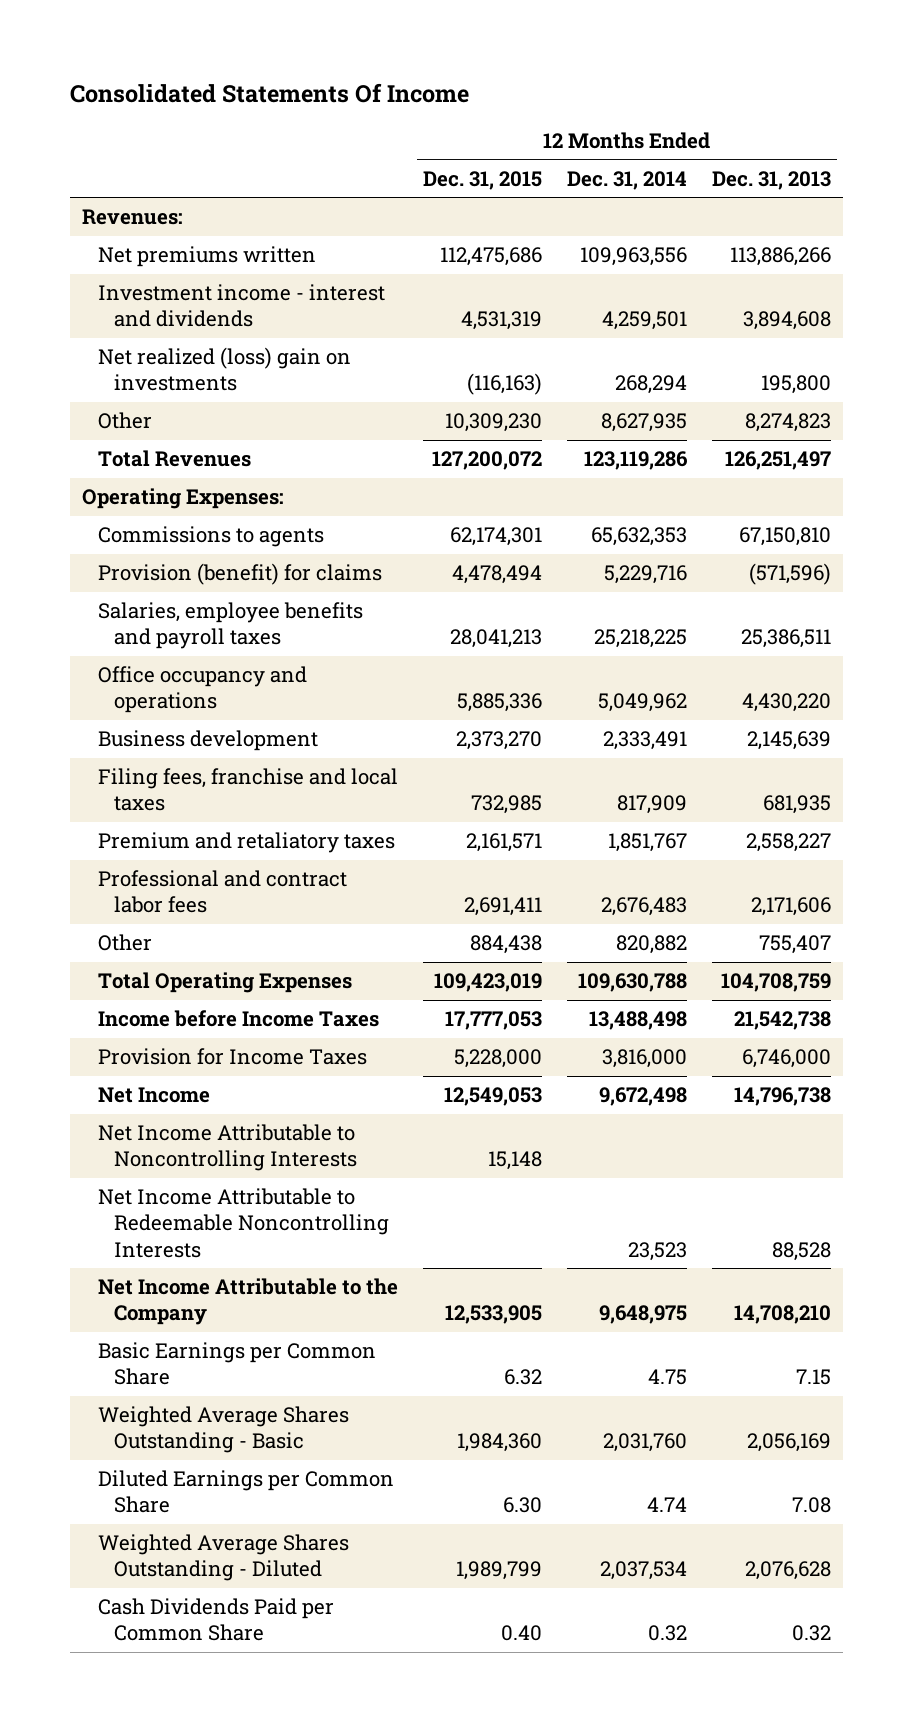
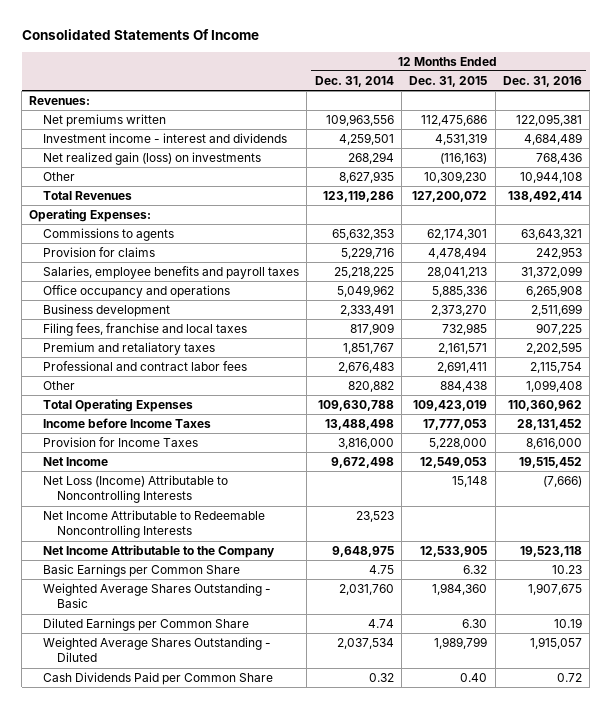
[711,170,831,190] Dec. 31, 2013 -> none
none -> [502,75,582,87] Dec. 31, 2016
[98,347,352,392] Net realized (loss) gain on investments -> [43,151,262,165] Net realized gain (loss) on investments
[98,563,383,586] Provision (benefit) for claims -> [43,246,156,257] Provision for claims
[98,1124,357,1172] Net Income Attributable to Noncontrolling Interests -> [43,474,229,504] Net Loss (Income) Attributable to Noncontrolling Interests

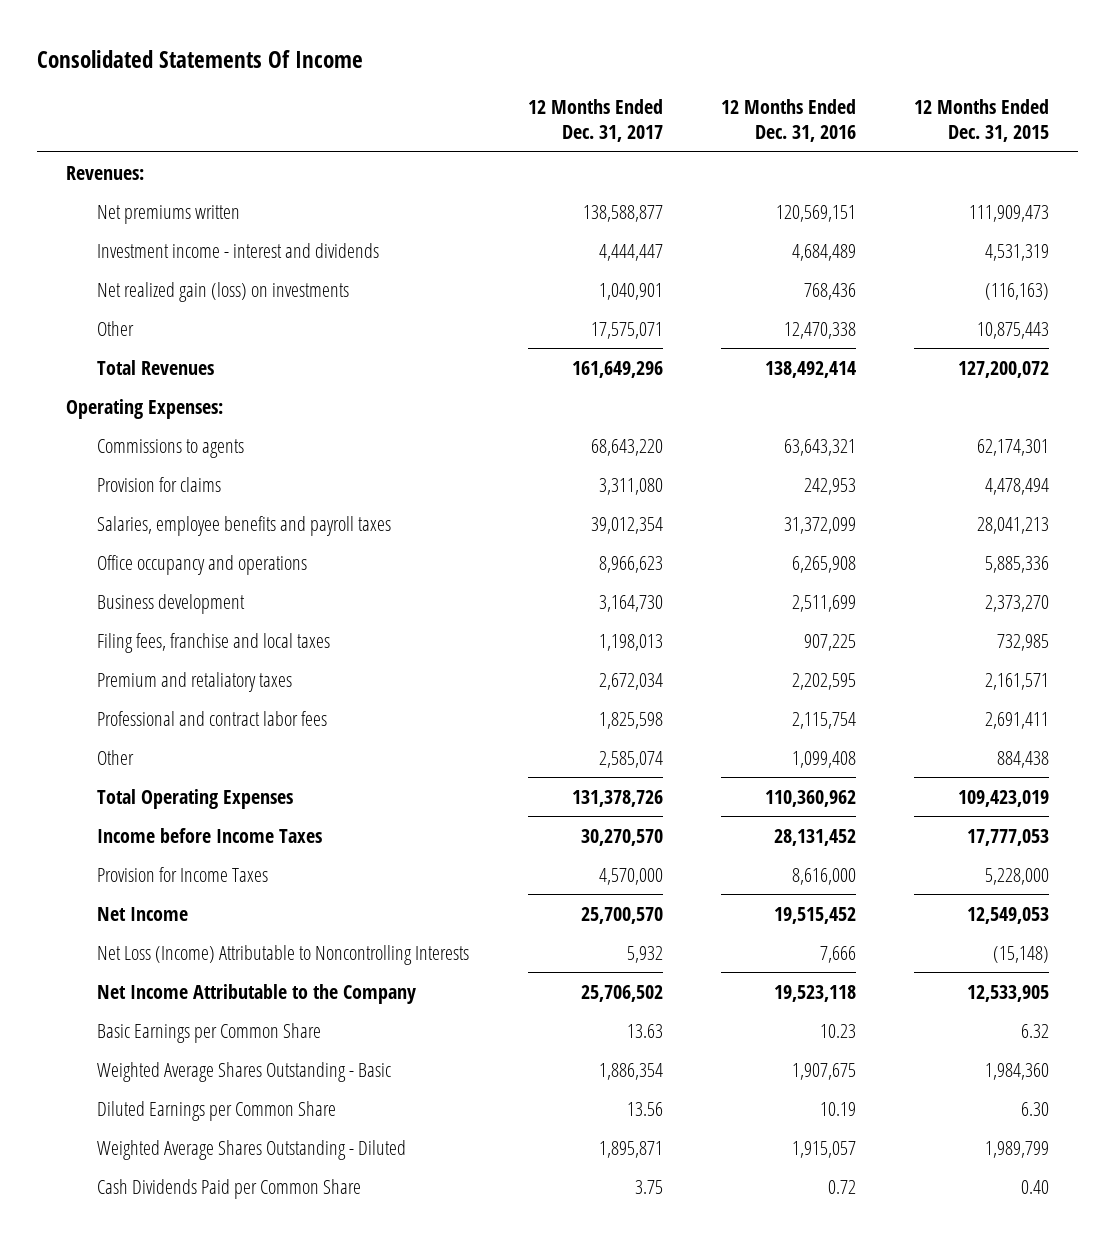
[314,75,394,87] Dec. 31, 2014 -> none
none -> [527,99,663,143] 12 Months Ended Dec. 31, 2017
[421,114,488,126] 112,475,686 -> [969,204,1050,222] 111,909,473
[515,113,582,126] 122,095,381 -> [776,204,857,222] 120,569,151
[424,170,488,183] 10,309,230 -> [977,321,1050,339] 10,875,443
[519,170,582,183] 10,944,108 -> [784,321,857,339] 12,470,338
[43,509,266,539] Net Income Attributable to Redeemable Noncontrolling Interests -> none
[452,475,488,487] 15,148 -> [993,945,1050,963] (15,148)
[542,475,582,487] (7,666) -> [820,945,857,963] 7,666

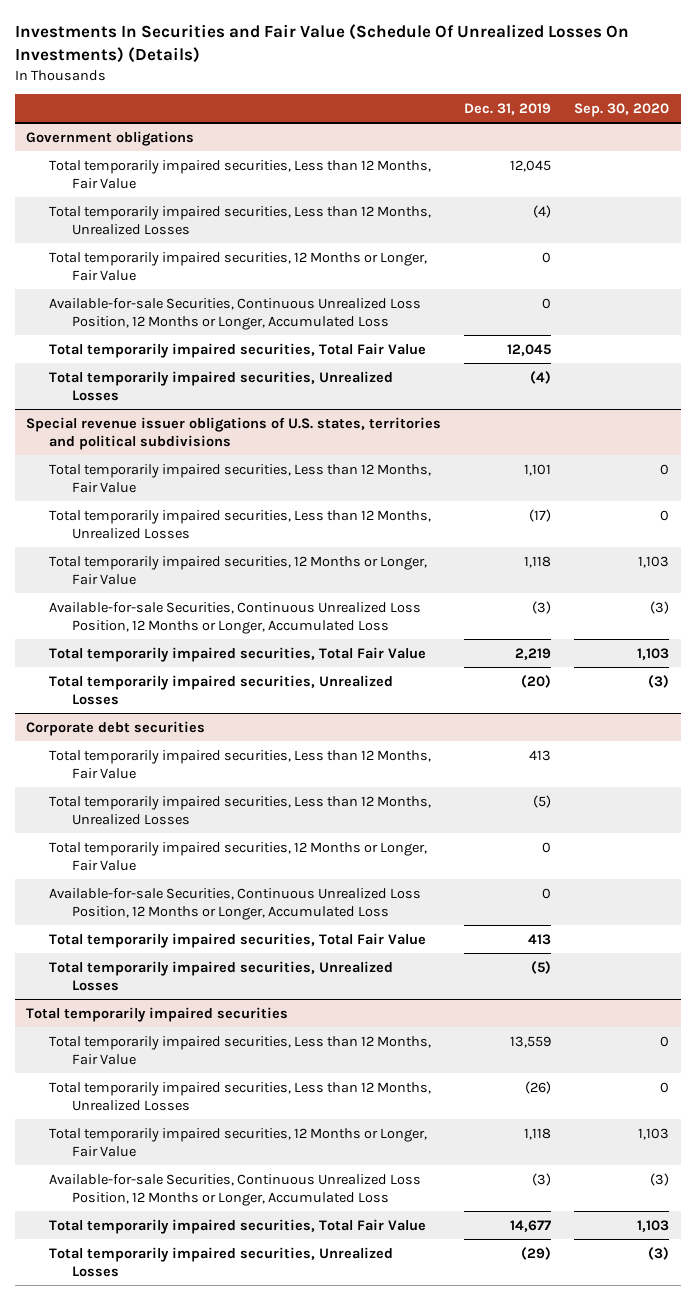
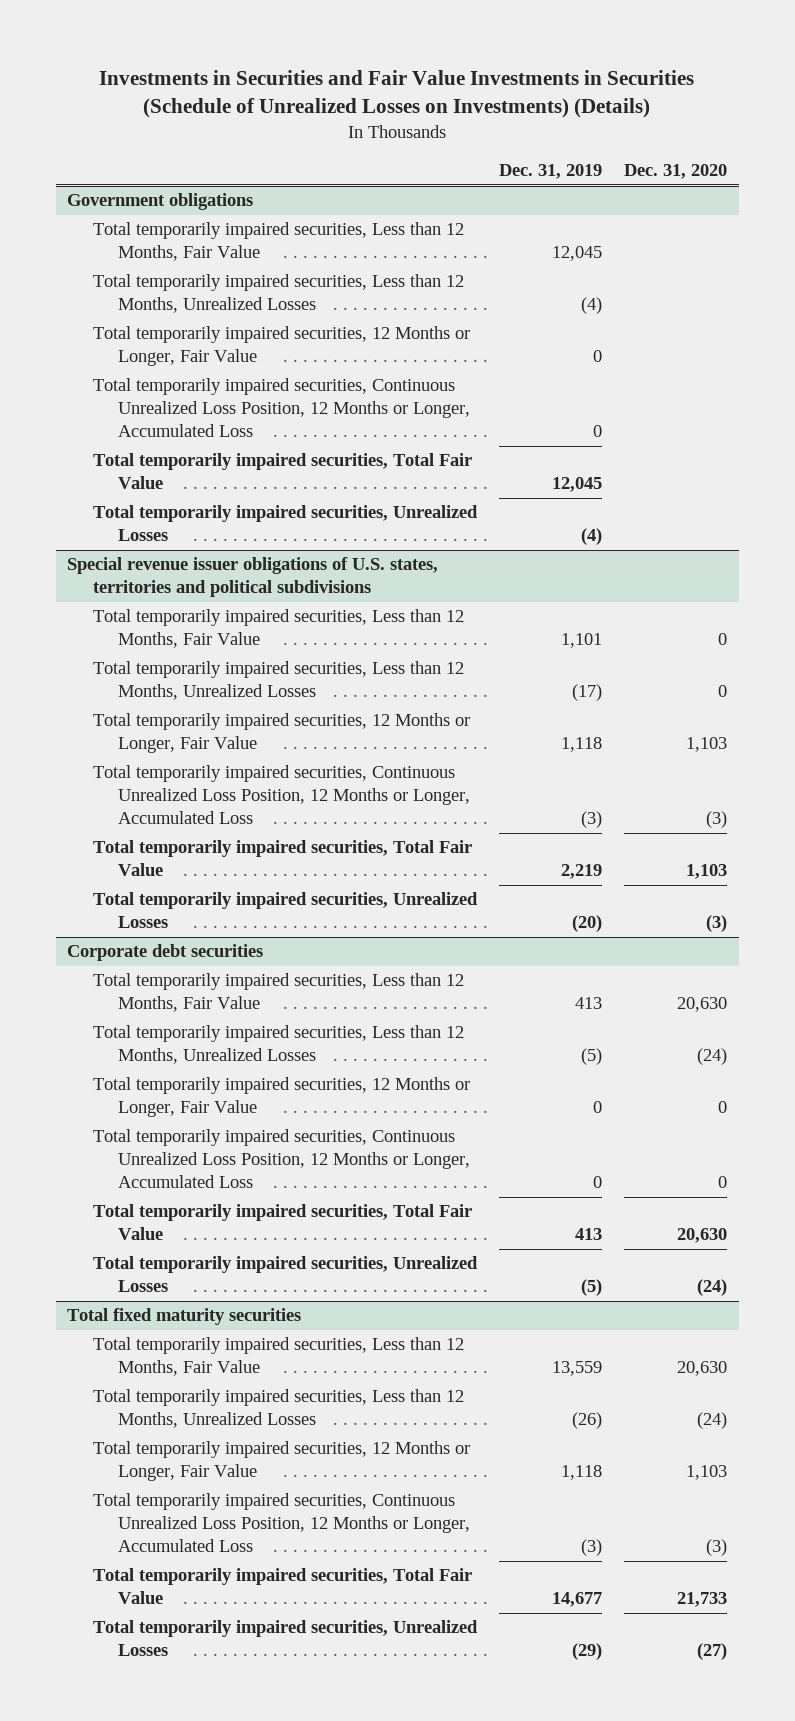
[14,24,629,64] Investments In Securities and Fair Value (Schedule Of Unrealized Losses On Investments) (Details) -> [99,69,695,119] Investments in Securities and Fair Value Investments in Securities (Schedule of Unrealized Losses on Investments) (Details)
[574,102,670,117] Sep. 30, 2020 -> none
none -> [624,164,728,180] Dec. 31, 2020
[48,297,421,330] Available-for-sale Securities, Continuous Unrealized Loss Position, 12 Months or Longer, Accumulated Loss -> [92,378,471,438] Total temporarily impaired securities, Continuous Unrealized Loss Position, 12 Months or Longer, Accumulated Loss
[48,601,421,634] Available-for-sale Securities, Continuous Unrealized Loss Position, 12 Months or Longer, Accumulated Loss -> [92,765,471,825] Total temporarily impaired securities, Continuous Unrealized Loss Position, 12 Months or Longer, Accumulated Loss
[48,887,421,920] Available-for-sale Securities, Continuous Unrealized Loss Position, 12 Months or Longer, Accumulated Loss -> [92,1129,471,1189] Total temporarily impaired securities, Continuous Unrealized Loss Position, 12 Months or Longer, Accumulated Loss
[26,1006,289,1022] Total temporarily impaired securities -> [67,1308,302,1326] Total fixed maturity securities
[48,1173,421,1206] Available-for-sale Securities, Continuous Unrealized Loss Position, 12 Months or Longer, Accumulated Loss -> [92,1493,471,1553] Total temporarily impaired securities, Continuous Unrealized Loss Position, 12 Months or Longer, Accumulated Loss

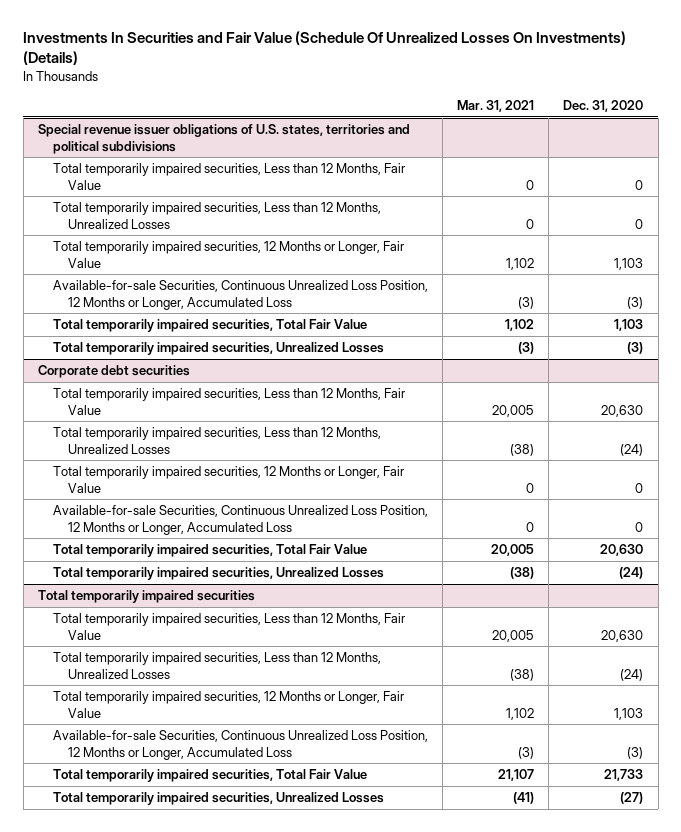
[99,69,695,119] Investments in Securities and Fair Value Investments in Securities (Schedule of Unrealized Losses on Investments) (Details) -> [23,31,627,66] Investments In Securities and Fair Value (Schedule Of Unrealized Losses On Investments) (Details)
[499,164,603,180] Dec. 31, 2019 -> none
none -> [457,99,535,112] Mar. 31, 2021
[67,193,254,211] Government obligations -> none
[92,222,464,262] Total temporarily impaired securities, Less than 12 Months, Fair Value -> none
[92,274,464,314] Total temporarily impaired securities, Less than 12 Months, Unrealized Losses -> none
[92,326,470,367] Total temporarily impaired securities, 12 Months or Longer, Fair Value -> none
[92,378,471,438] Total temporarily impaired securities, Continuous Unrealized Loss Position, 12 Months or Longer, Accumulated Loss -> none
[92,453,472,490] Total temporarily impaired securities, Total Fair Value -> none
[92,505,478,542] Total temporarily impaired securities, Unrealized Losses -> none
[92,765,471,825] Total temporarily impaired securities, Continuous Unrealized Loss Position, 12 Months or Longer, Accumulated Loss -> [52,280,428,310] Available-for-sale Securities, Continuous Unrealized Loss Position, 12 Months or Longer, Accumulated Loss
[92,1129,471,1189] Total temporarily impaired securities, Continuous Unrealized Loss Position, 12 Months or Longer, Accumulated Loss -> [52,505,428,535] Available-for-sale Securities, Continuous Unrealized Loss Position, 12 Months or Longer, Accumulated Loss
[67,1308,302,1326] Total fixed maturity securities -> [37,590,255,604] Total temporarily impaired securities
[92,1493,471,1553] Total temporarily impaired securities, Continuous Unrealized Loss Position, 12 Months or Longer, Accumulated Loss -> [52,730,428,760] Available-for-sale Securities, Continuous Unrealized Loss Position, 12 Months or Longer, Accumulated Loss

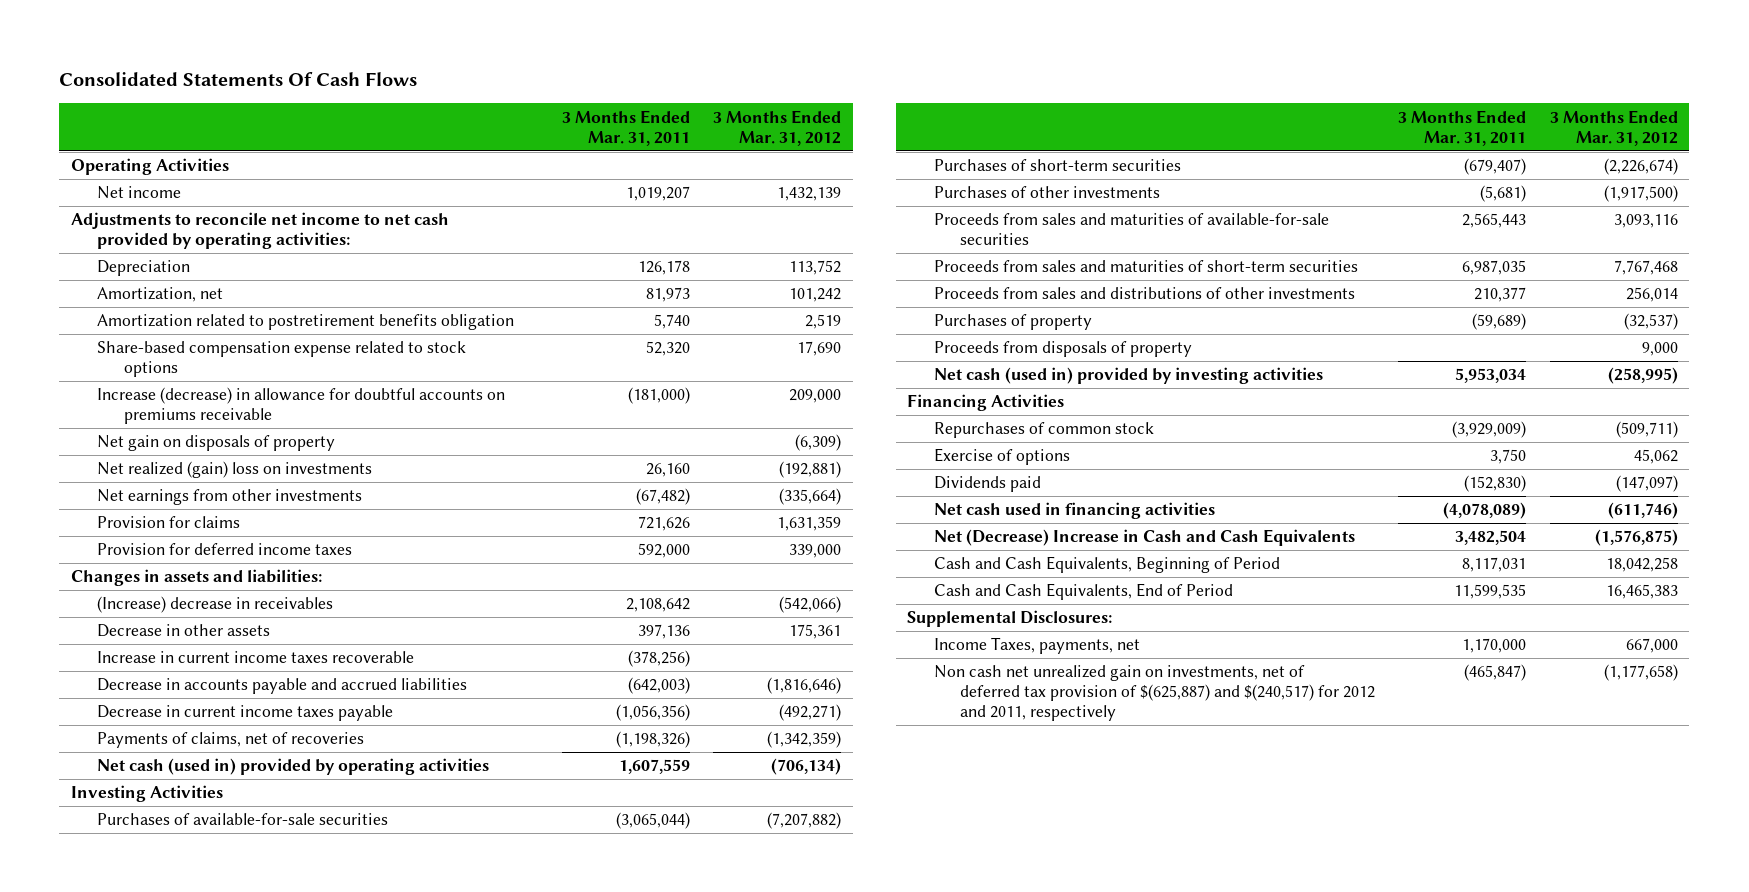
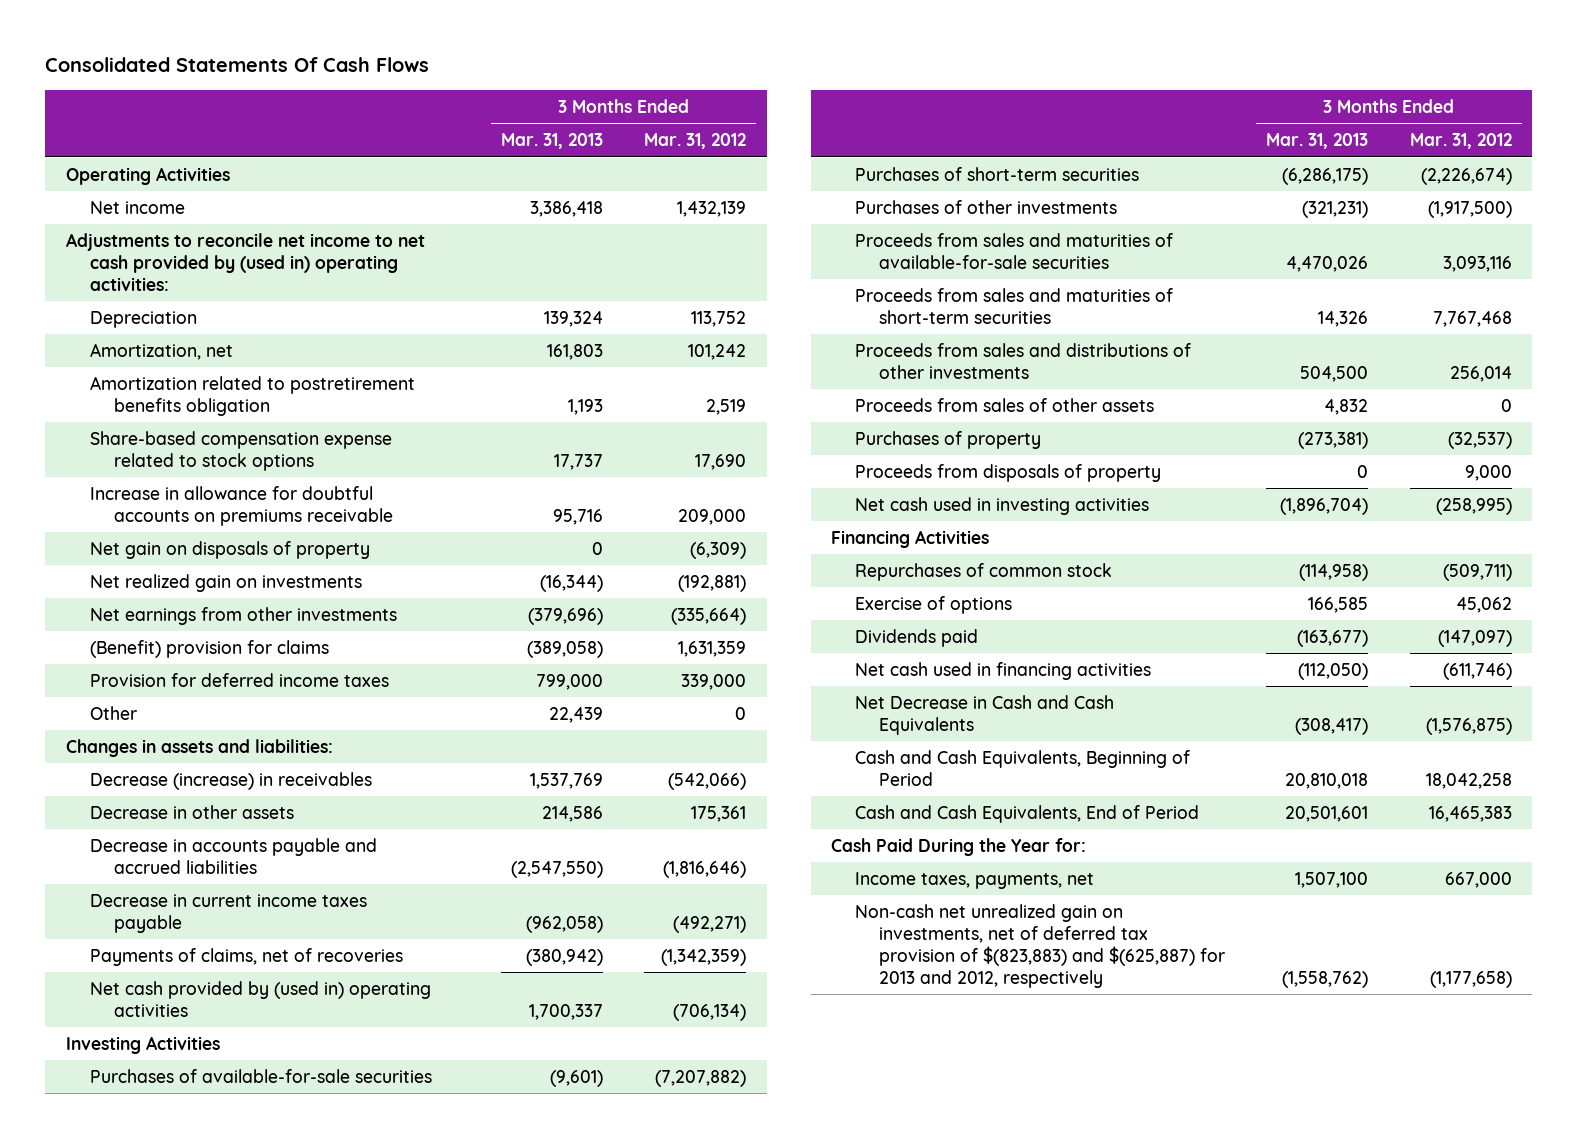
[561,109,690,146] 3 Months Ended Mar. 31, 2011 -> none
none -> [501,133,604,150] Mar. 31, 2013
[70,212,449,250] Adjustments to reconcile net income to net cash provided by operating activities: -> [65,232,425,291] Adjustments to reconcile net income to net cash provided by (used in) operating activities:
[97,387,506,425] Increase (decrease) in allowance for doubtful accounts on premiums receivable -> [89,485,393,526] Increase in allowance for doubtful accounts on premiums receivable
[97,461,373,479] Net realized (gain) loss on investments -> [89,573,362,592] Net realized gain on investments
[97,516,241,529] Provision for claims -> [89,639,329,658] (Benefit) provision for claims
none -> [89,705,137,720] Other
[97,596,334,614] (Increase) decrease in receivables -> [89,771,372,790] Decrease (increase) in receivables
[97,651,415,664] Increase in current income taxes recoverable -> none
[97,758,490,776] Net cash (used in) provided by operating activities -> [89,980,431,1017] Net cash provided by (used in) operating activities
none -> [855,397,1155,412] Proceeds from sales of other assets
[933,367,1323,385] Net cash (used in) provided by investing activities -> [855,496,1150,515] Net cash used in investing activities
[933,529,1355,547] Net (Decrease) Increase in Cash and Cash Equivalents -> [855,694,1115,735] Net Decrease in Cash and Cash Equivalents
[907,610,1113,628] Supplemental Disclosures: -> none
none -> [831,837,1087,856] Cash Paid During the Year for:
[933,637,1140,655] Income Taxes, payments, net -> [855,871,1095,889] Income taxes, payments, net
[933,665,1376,722] Non cash net unrealized gain on investments, net of deferred tax provision of $(625,887) and $(240,517) for 2012 and 2011, respectively -> [855,903,1226,988] Non-cash net unrealized gain on investments, net of deferred tax provision of $(823,883) and $(625,887) for 2013 and 2012, respectively

